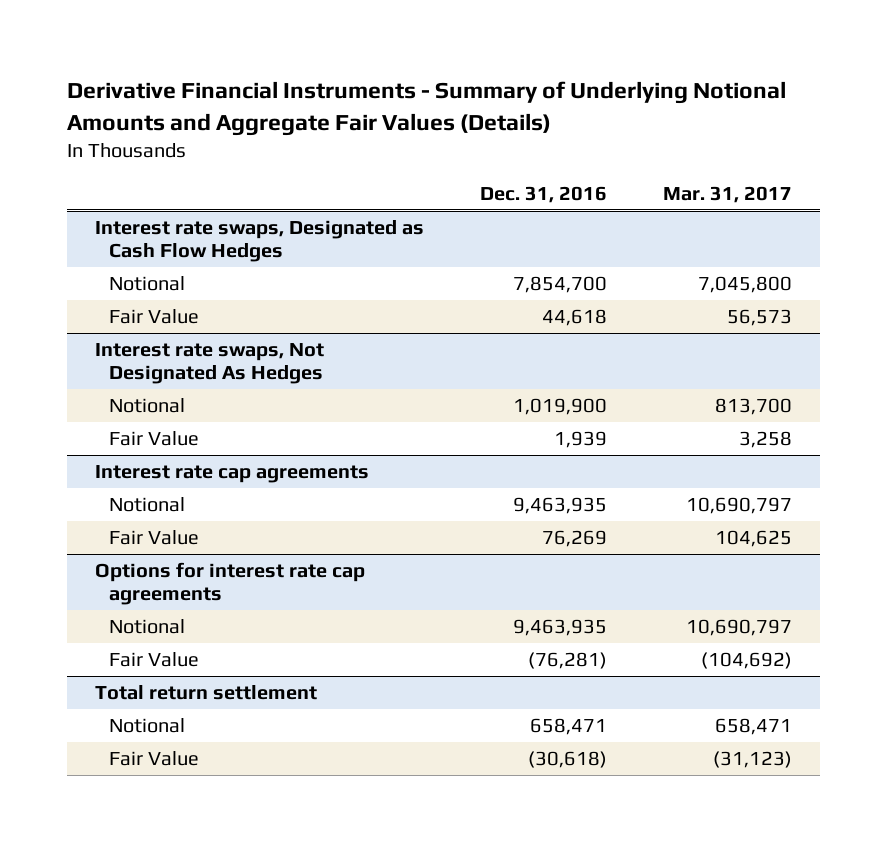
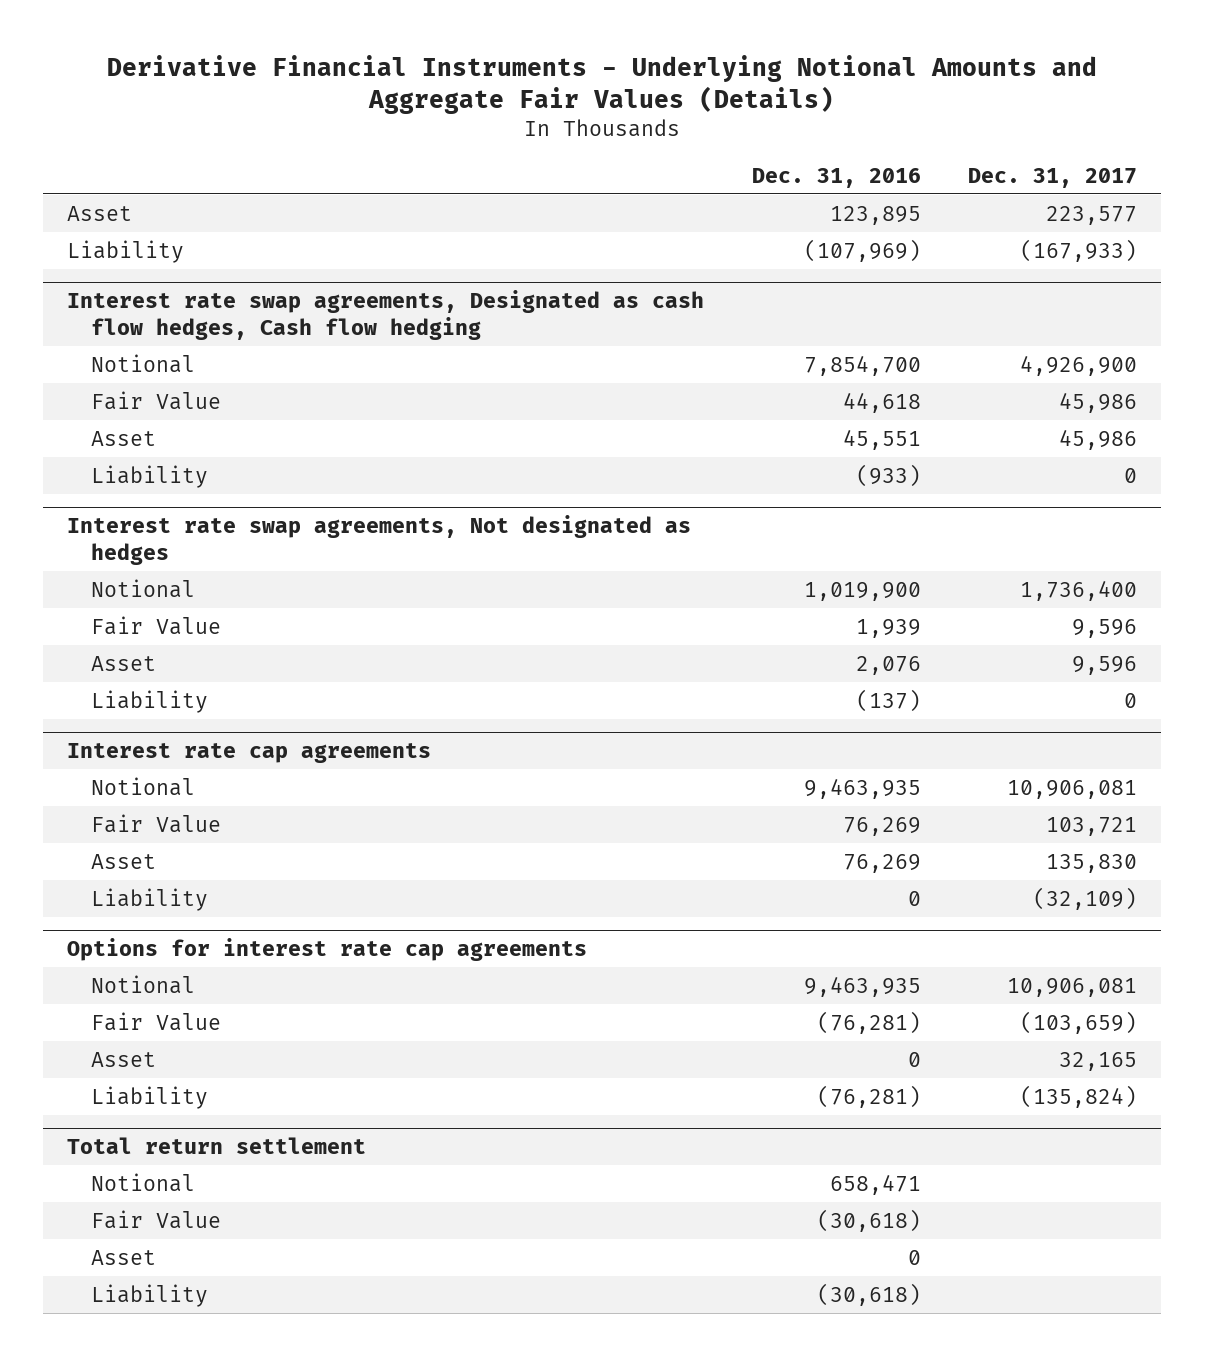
[67,81,787,136] Derivative Financial Instruments - Summary of Underlying Notional Amounts and Aggregate Fair Values (Details) -> [107,54,1098,114] Derivative Financial Instruments - Underlying Notional Amounts and Aggregate Fair Values (Details)
[662,185,792,203] Mar. 31, 2017 -> none
none -> [968,167,1138,188] Dec. 31, 2017
none -> [67,205,133,221] Asset
none -> [67,239,185,263] Liability
[94,220,424,263] Interest rate swaps, Designated as Cash Flow Hedges -> [67,290,705,340] Interest rate swap agreements, Designated as cash flow hedges, Cash flow hedging
none -> [90,430,156,446] Asset
none -> [90,464,208,488] Liability
[94,343,324,385] Interest rate swaps, Not Designated As Hedges -> [67,515,692,565] Interest rate swap agreements, Not designated as hedges
none -> [90,655,156,671] Asset
none -> [90,689,208,713] Liability
none -> [90,853,156,869] Asset
none -> [90,887,208,911] Liability
none -> [90,1051,156,1067] Asset
none -> [90,1085,208,1109] Liability
none -> [90,1249,156,1265] Asset
none -> [90,1283,208,1307] Liability

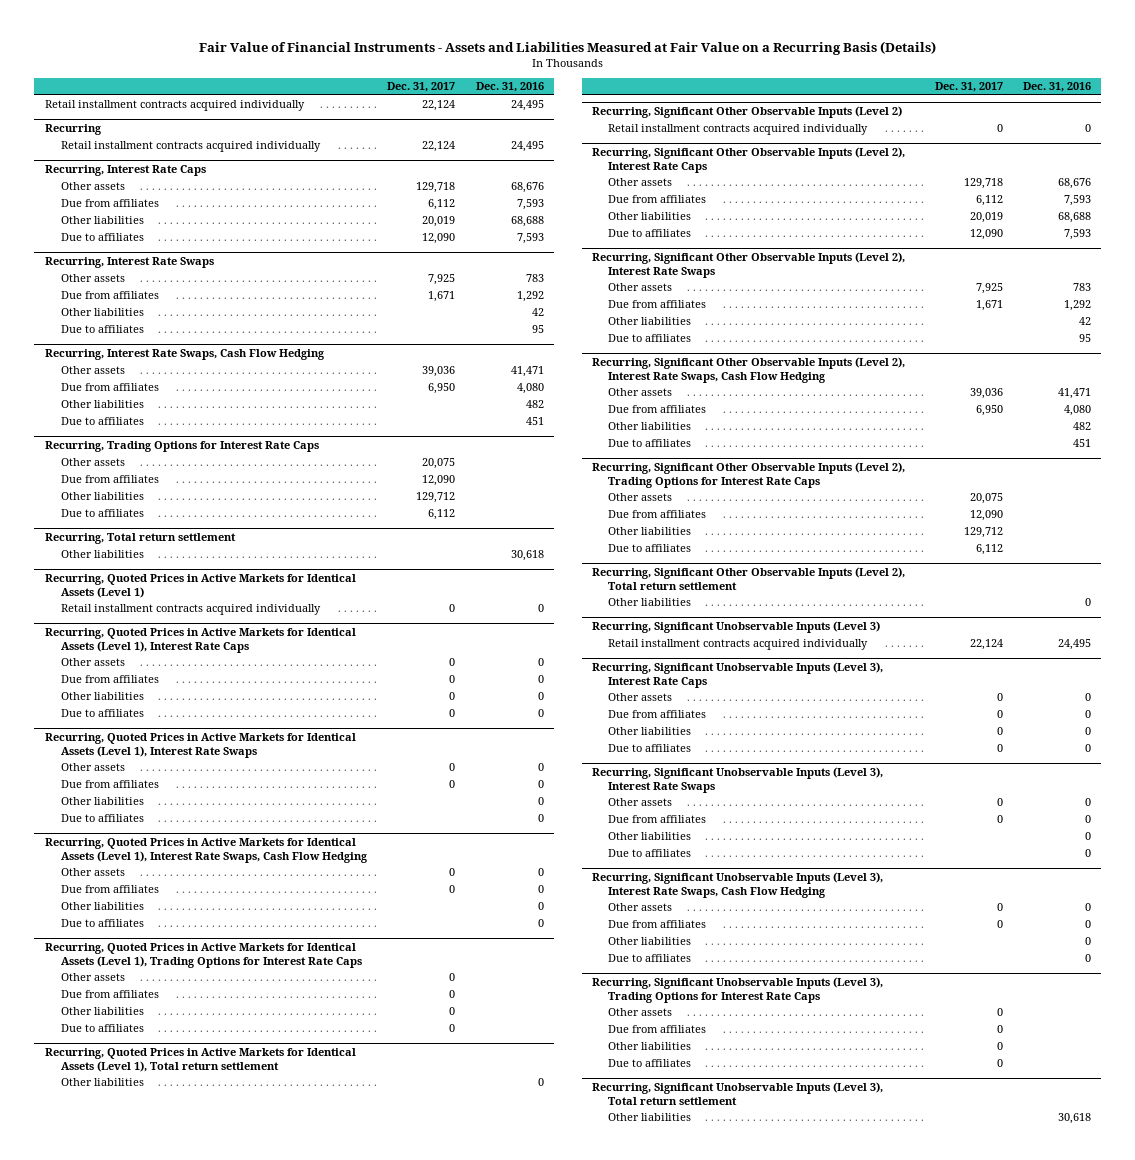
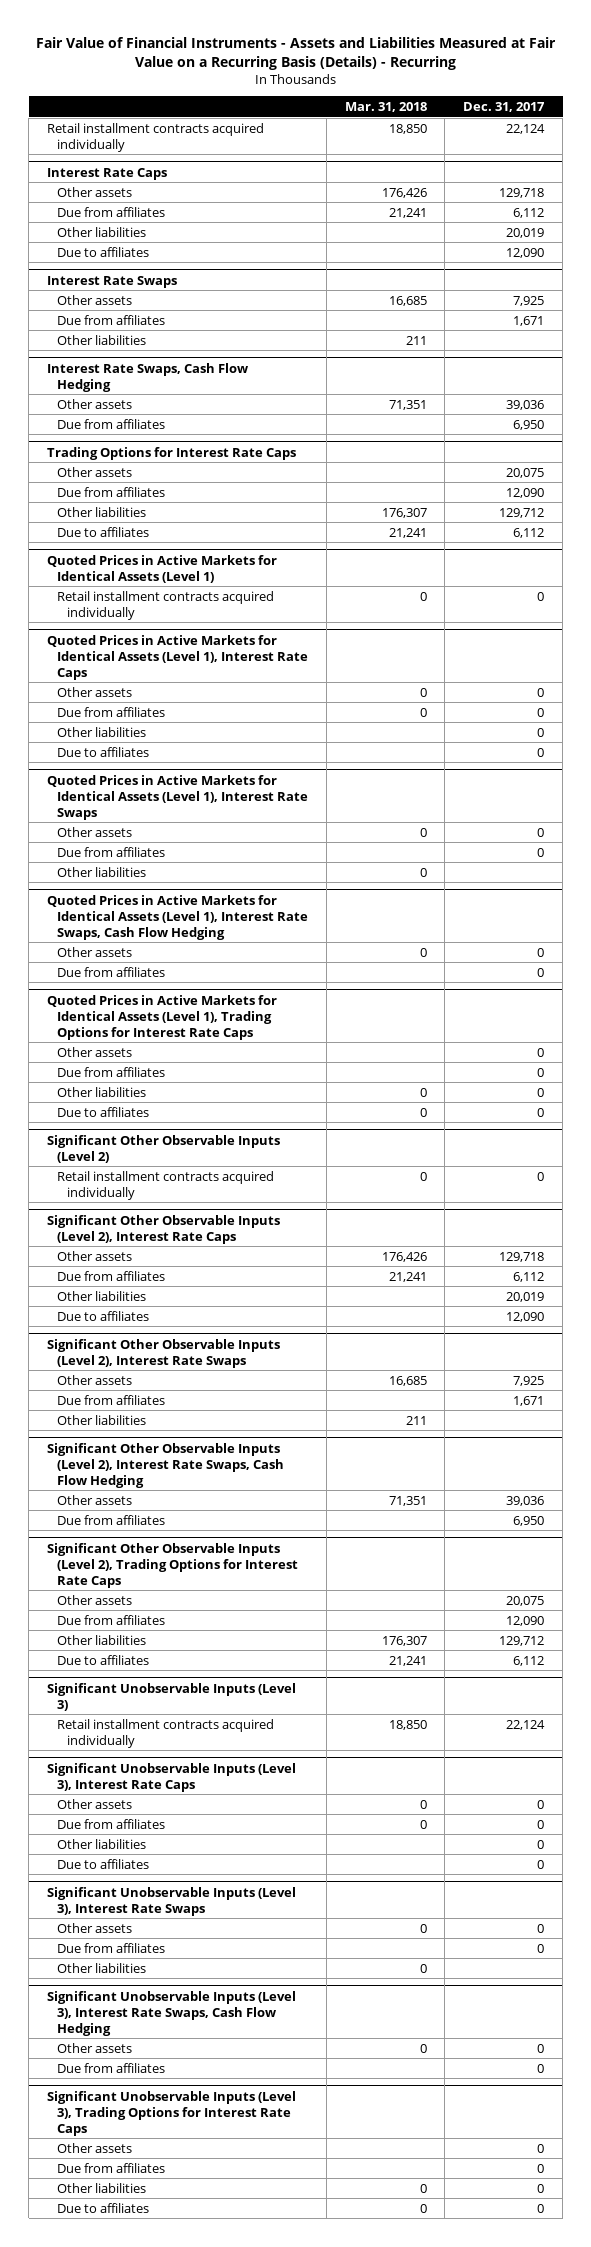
[198,40,936,55] Fair Value of Financial Instruments - Assets and Liabilities Measured at Fair Value on a Recurring Basis (Details) -> [35,36,556,71] Fair Value of Financial Instruments - Assets and Liabilities Measured at Fair Value on a Recurring Basis (Details) - Recurring
[475,82,544,93] Dec. 31, 2016 -> none
none -> [344,101,427,112] Mar. 31, 2018
[60,141,321,153] Retail installment contracts acquired individually -> none
[44,165,206,177] Recurring, Interest Rate Caps -> none
[44,124,102,136] Recurring -> [46,167,167,180] Interest Rate Caps
[44,257,214,269] Recurring, Interest Rate Swaps -> [46,275,177,288] Interest Rate Swaps
[60,325,144,334] Due to affiliates -> none
[44,349,325,361] Recurring, Interest Rate Swaps, Cash Flow Hedging -> [46,362,248,392] Interest Rate Swaps, Cash Flow Hedging
[60,400,144,409] Other liabilities -> none
[60,417,144,426] Due to affiliates -> none
[44,441,319,453] Recurring, Trading Options for Interest Rate Caps -> [46,446,296,460] Trading Options for Interest Rate Caps
[44,533,236,545] Recurring, Total return settlement -> none
[60,550,144,559] Other liabilities -> none
[44,574,356,598] Recurring, Quoted Prices in Active Markets for Identical Assets (Level 1) -> [46,554,277,583] Quoted Prices in Active Markets for Identical Assets (Level 1)
[44,628,356,653] Recurring, Quoted Prices in Active Markets for Identical Assets (Level 1), Interest Rate Caps -> [46,634,308,680] Quoted Prices in Active Markets for Identical Assets (Level 1), Interest Rate Caps
[44,733,356,758] Recurring, Quoted Prices in Active Markets for Identical Assets (Level 1), Interest Rate Swaps -> [46,774,308,820] Quoted Prices in Active Markets for Identical Assets (Level 1), Interest Rate Swaps
[60,814,144,823] Due to affiliates -> none
[44,838,368,863] Recurring, Quoted Prices in Active Markets for Identical Assets (Level 1), Interest Rate Swaps, Cash Flow Hedging -> [46,894,308,940] Quoted Prices in Active Markets for Identical Assets (Level 1), Interest Rate Swaps, Cash Flow Hedging
[60,902,144,911] Other liabilities -> none
[60,919,144,928] Due to affiliates -> none
[44,943,362,968] Recurring, Quoted Prices in Active Markets for Identical Assets (Level 1), Trading Options for Interest Rate Caps -> [46,994,277,1040] Quoted Prices in Active Markets for Identical Assets (Level 1), Trading Options for Interest Rate Caps
[44,1048,356,1072] Recurring, Quoted Prices in Active Markets for Identical Assets (Level 1), Total return settlement -> none
[60,1078,144,1087] Other liabilities -> none
[591,106,902,119] Recurring, Significant Other Observable Inputs (Level 2) -> [46,1134,280,1163] Significant Other Observable Inputs (Level 2)
[591,147,905,173] Recurring, Significant Other Observable Inputs (Level 2), Interest Rate Caps -> [46,1214,280,1244] Significant Other Observable Inputs (Level 2), Interest Rate Caps
[591,252,905,278] Recurring, Significant Other Observable Inputs (Level 2), Interest Rate Swaps -> [46,1338,280,1368] Significant Other Observable Inputs (Level 2), Interest Rate Swaps
[608,334,692,343] Due to affiliates -> none
[591,357,905,383] Recurring, Significant Other Observable Inputs (Level 2), Interest Rate Swaps, Cash Flow Hedging -> [46,1442,284,1488] Significant Other Observable Inputs (Level 2), Interest Rate Swaps, Cash Flow Hedging
[608,422,692,431] Other liabilities -> none
[608,439,692,448] Due to affiliates -> none
[591,462,905,488] Recurring, Significant Other Observable Inputs (Level 2), Trading Options for Interest Rate Caps -> [46,1542,298,1588] Significant Other Observable Inputs (Level 2), Trading Options for Interest Rate Caps
[591,567,905,590] Recurring, Significant Other Observable Inputs (Level 2), Total return settlement -> none
[608,598,692,607] Other liabilities -> none
[591,621,880,634] Recurring, Significant Unobservable Inputs (Level 3) -> [46,1682,296,1711] Significant Unobservable Inputs (Level 3)
[591,662,883,688] Recurring, Significant Unobservable Inputs (Level 3), Interest Rate Caps -> [46,1762,296,1792] Significant Unobservable Inputs (Level 3), Interest Rate Caps
[591,767,883,793] Recurring, Significant Unobservable Inputs (Level 3), Interest Rate Swaps -> [46,1886,296,1916] Significant Unobservable Inputs (Level 3), Interest Rate Swaps
[608,849,692,858] Due to affiliates -> none
[591,872,883,898] Recurring, Significant Unobservable Inputs (Level 3), Interest Rate Swaps, Cash Flow Hedging -> [46,1990,296,2036] Significant Unobservable Inputs (Level 3), Interest Rate Swaps, Cash Flow Hedging
[608,937,692,946] Other liabilities -> none
[608,954,692,963] Due to affiliates -> none
[591,977,883,1003] Recurring, Significant Unobservable Inputs (Level 3), Trading Options for Interest Rate Caps -> [46,2090,296,2136] Significant Unobservable Inputs (Level 3), Trading Options for Interest Rate Caps
[591,1082,883,1105] Recurring, Significant Unobservable Inputs (Level 3), Total return settlement -> none
[608,1113,692,1122] Other liabilities -> none

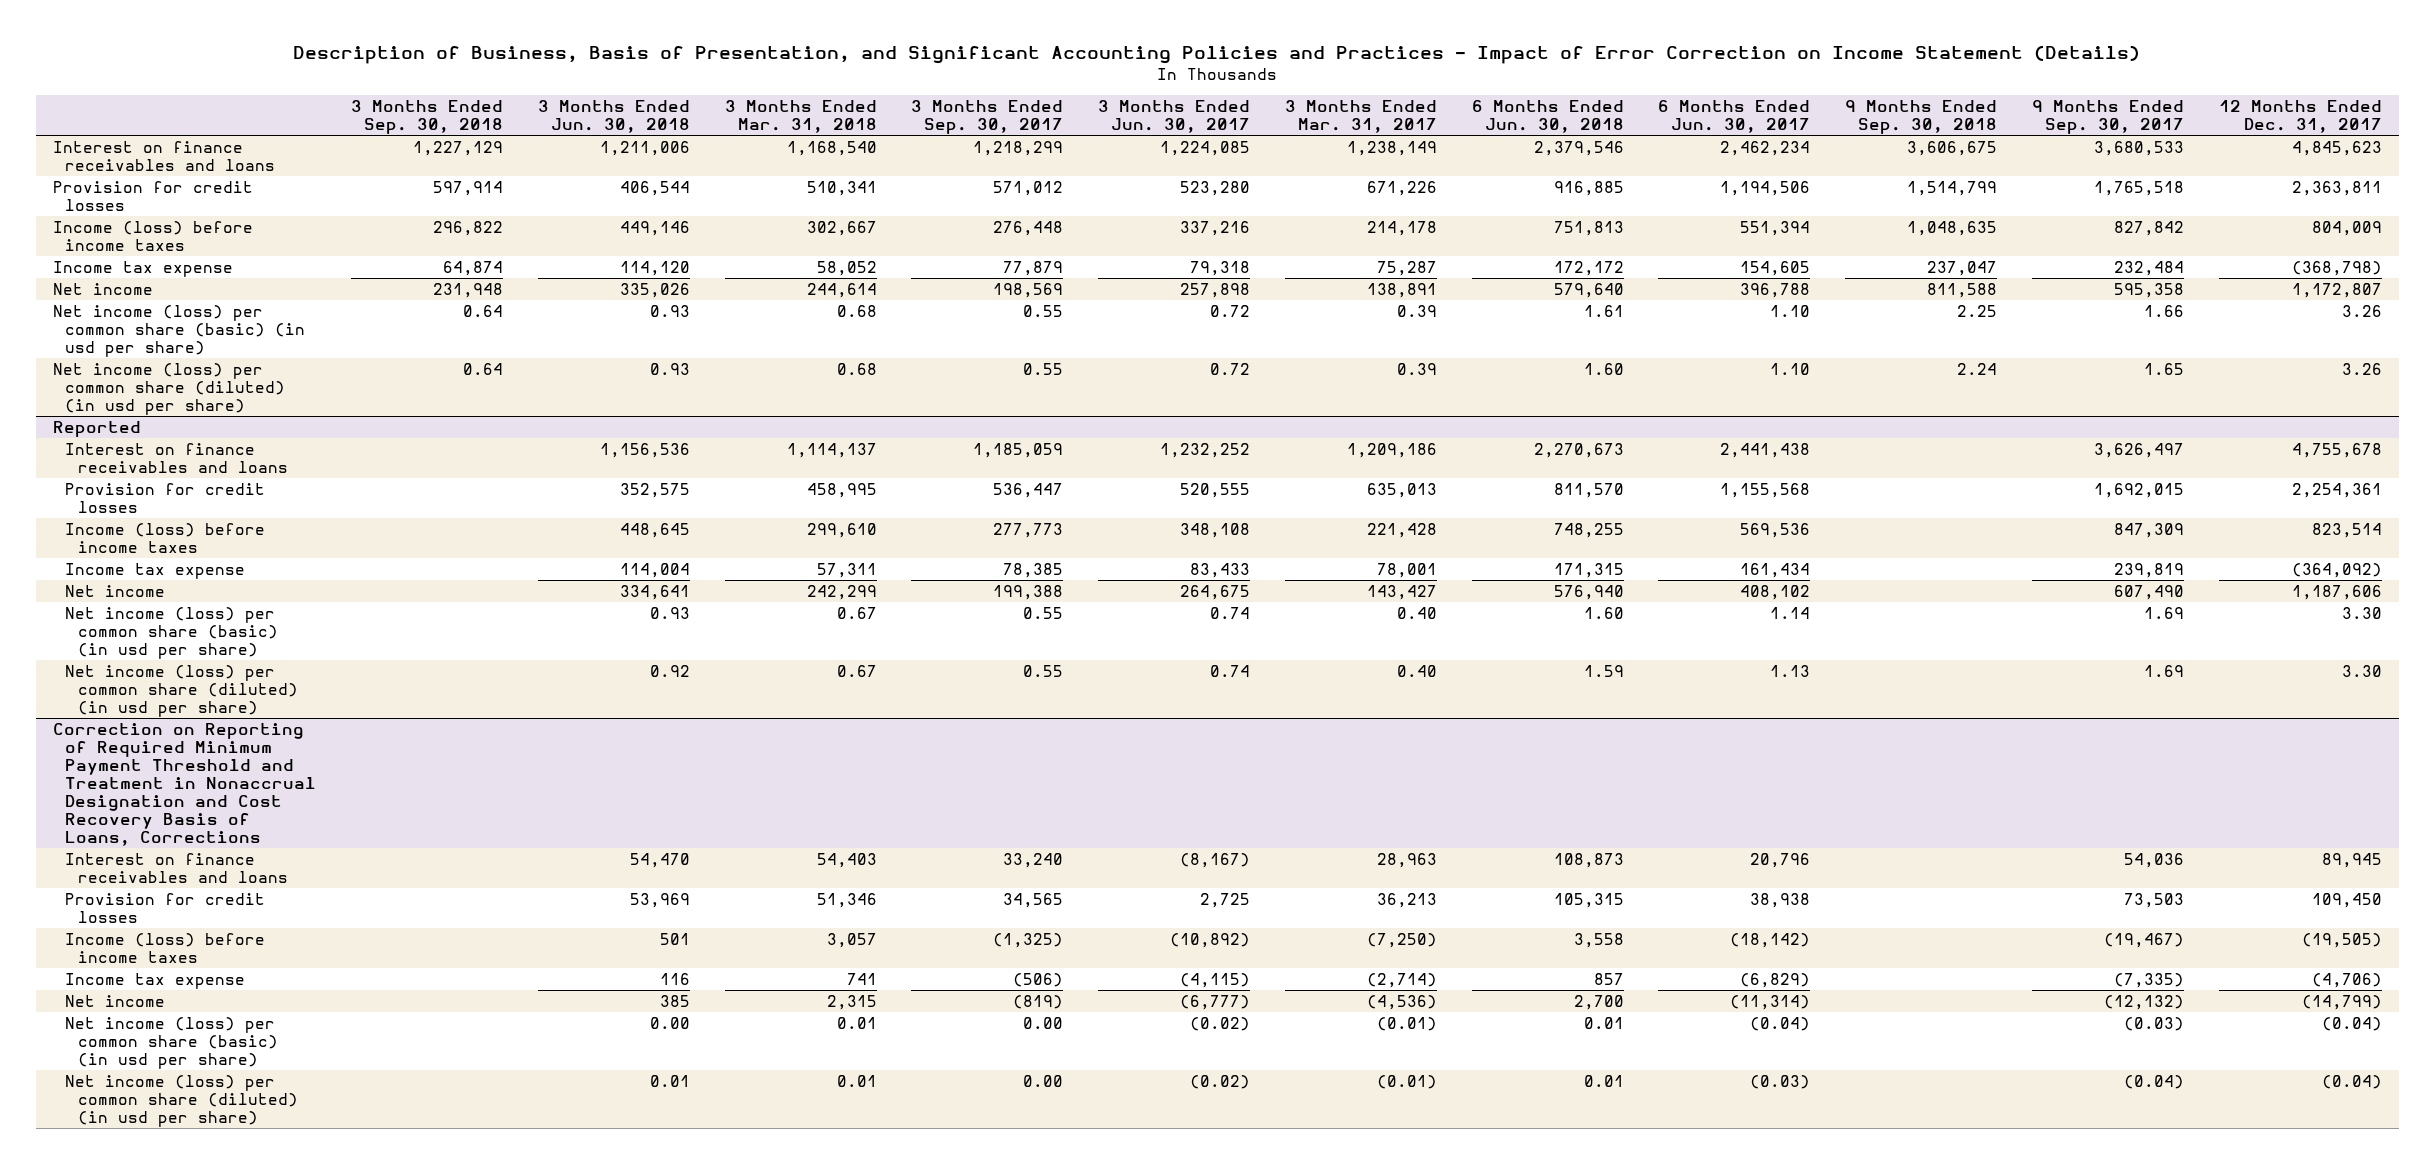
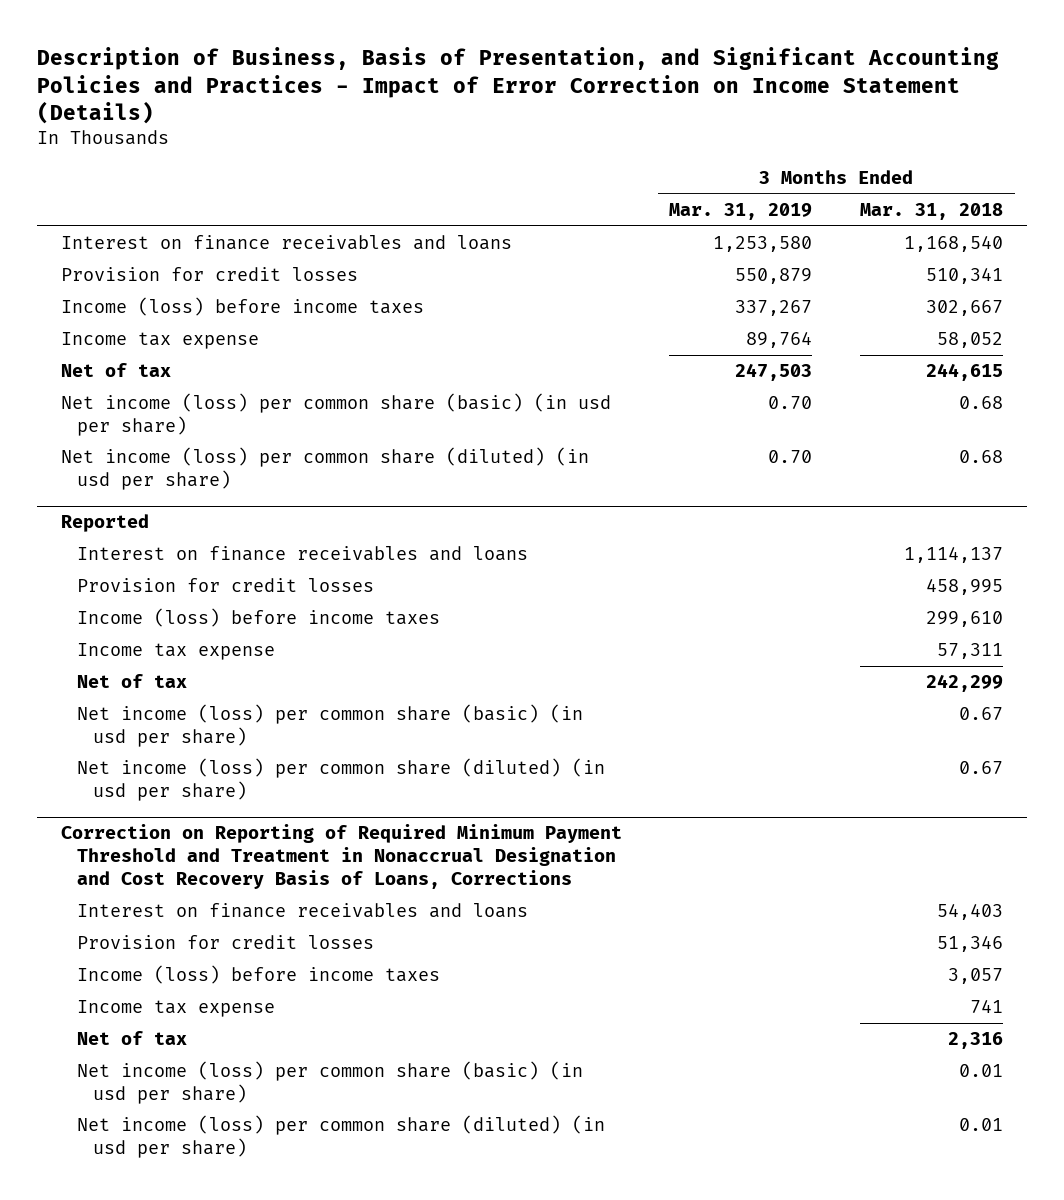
[351,100,504,135] 3 Months Ended Sep. 30, 2018 -> none
[537,100,690,134] 3 Months Ended Jun. 30, 2018 -> none
[911,100,1064,135] 3 Months Ended Sep. 30, 2017 -> none
[1098,100,1251,134] 3 Months Ended Jun. 30, 2017 -> none
[1284,100,1437,134] 3 Months Ended Mar. 31, 2017 -> none
[1471,100,1624,134] 6 Months Ended Jun. 30, 2018 -> none
[1658,100,1811,134] 6 Months Ended Jun. 30, 2017 -> none
[1845,100,1998,135] 9 Months Ended Sep. 30, 2018 -> none
[2031,100,2184,135] 9 Months Ended Sep. 30, 2017 -> none
[2218,100,2382,134] 12 Months Ended Dec. 31, 2017 -> none
none -> [669,202,813,220] Mar. 31, 2019
[52,282,153,295] Net income -> [60,363,171,378] Net of tax
[806,282,877,298] 244,614 -> [925,363,1003,382] 244,615
[65,584,166,597] Net income -> [76,674,187,689] Net of tax
[65,994,166,1007] Net income -> [76,1031,187,1046] Net of tax
[826,994,877,1010] 2,315 -> [947,1032,1003,1050] 2,316

